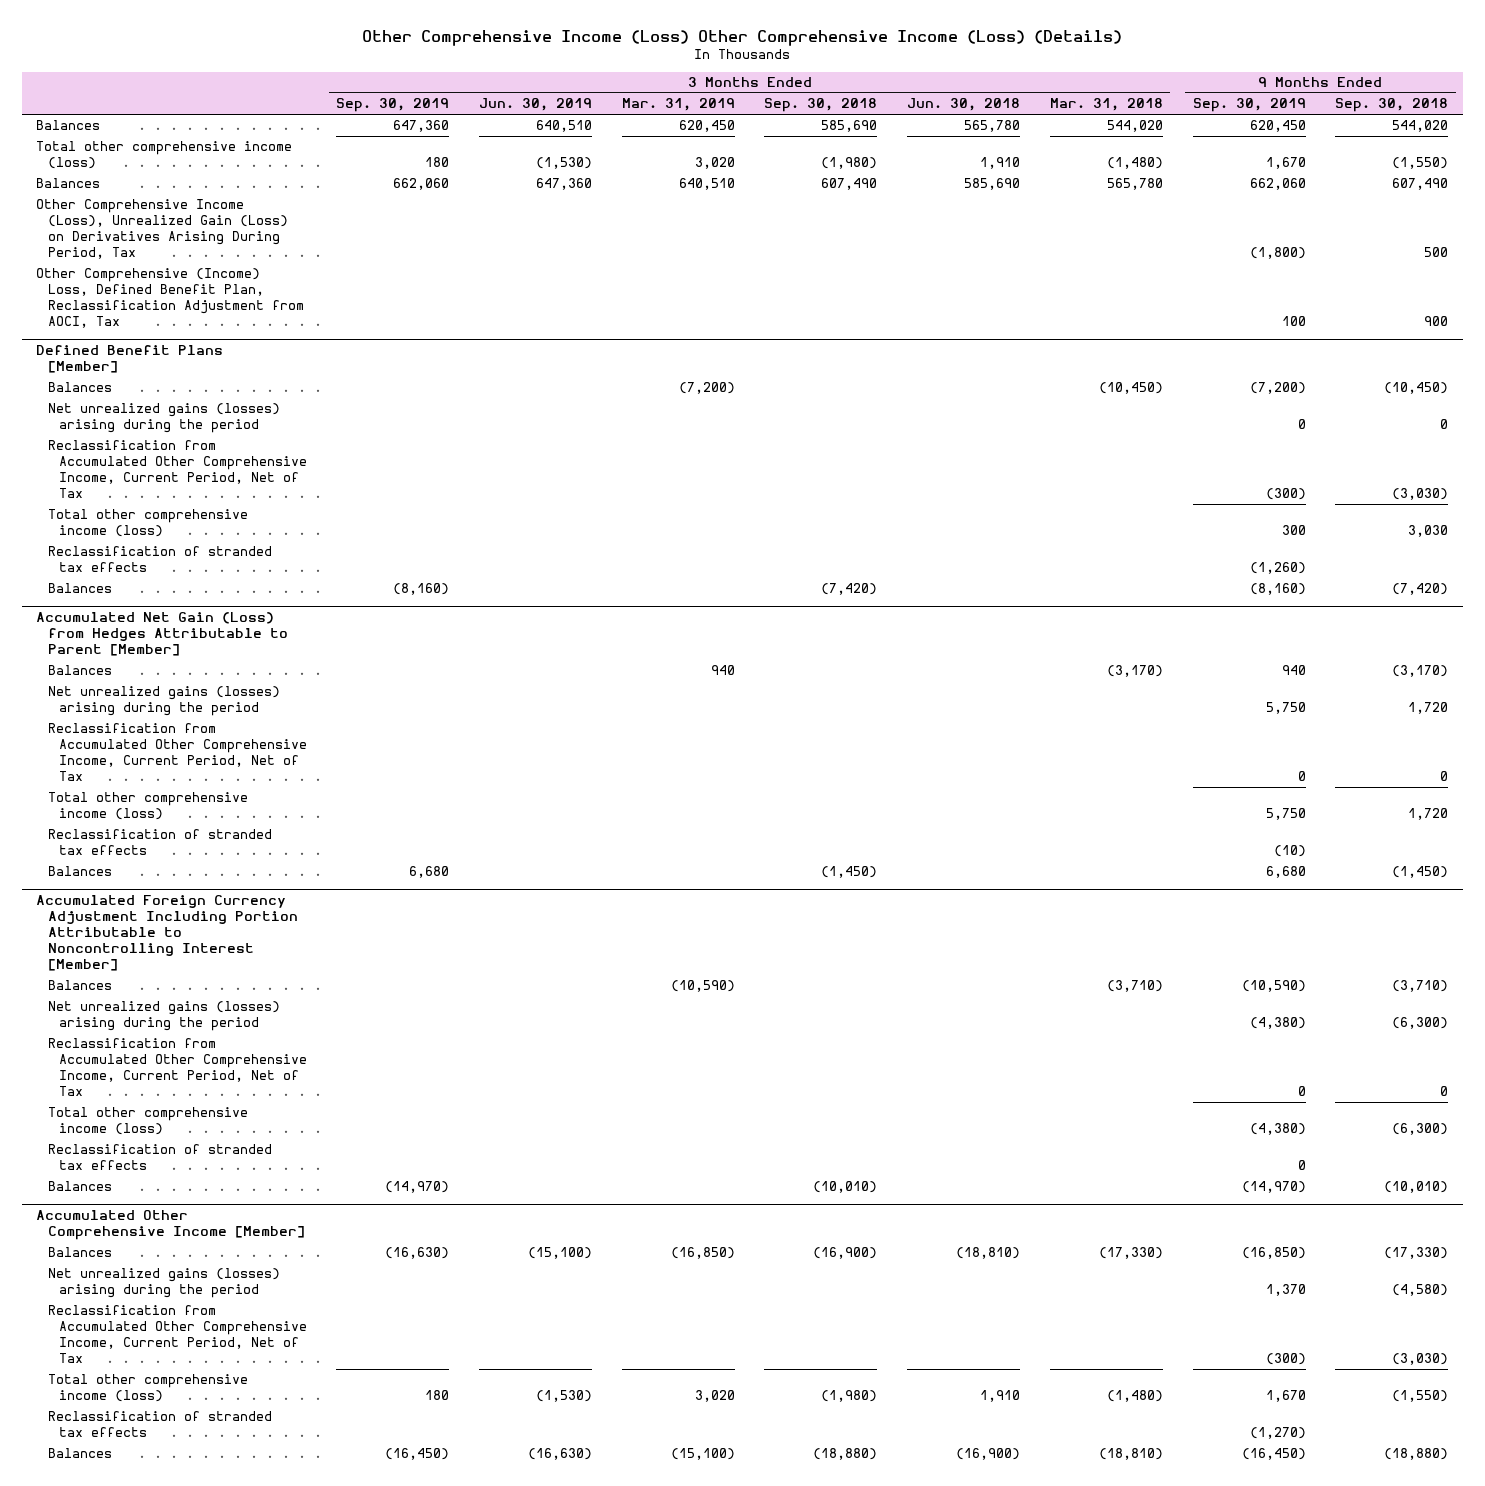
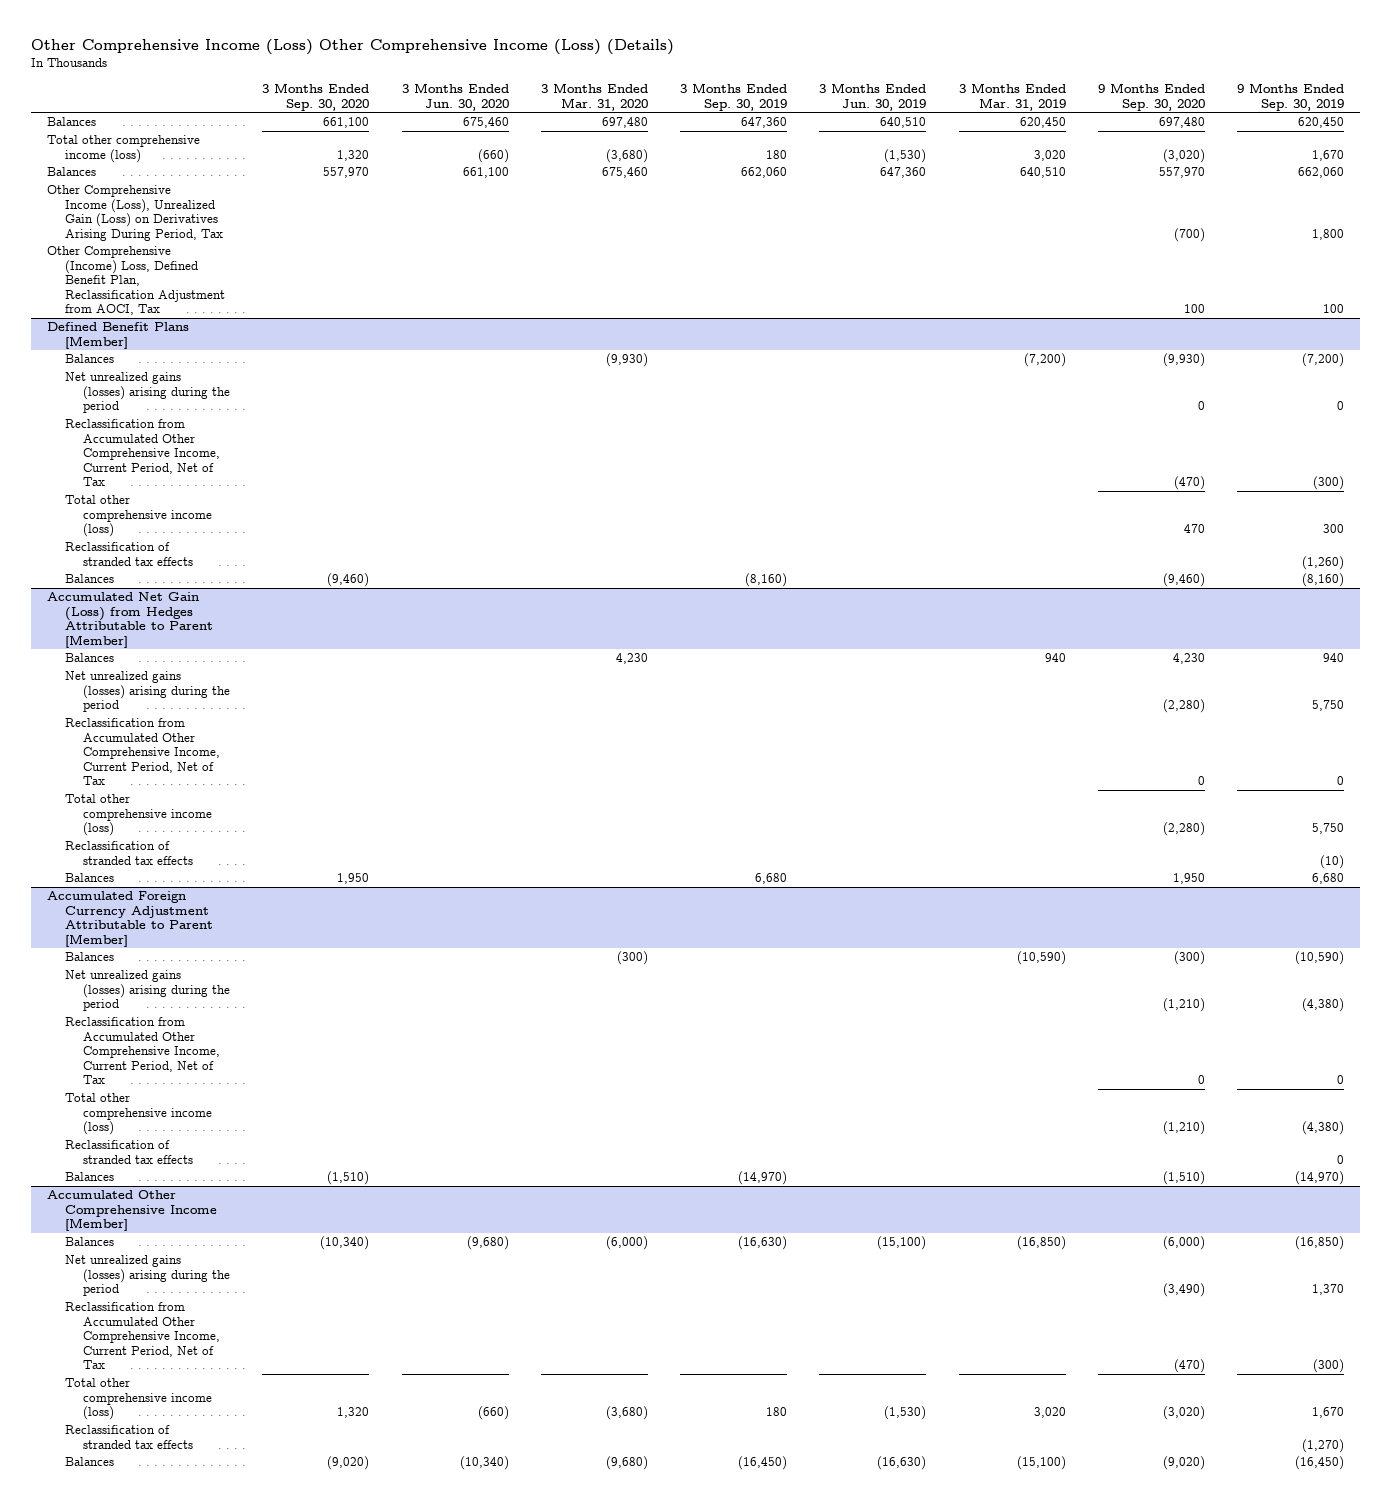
[764,98,878,113] Sep. 30, 2018 -> none
[907,98,1021,112] Jun. 30, 2018 -> none
[1049,98,1163,112] Mar. 31, 2018 -> none
[1335,98,1449,113] Sep. 30, 2018 -> none
none -> [262,82,370,111] 3 Months Ended Sep. 30, 2020
none -> [401,82,509,111] 3 Months Ended Jun. 30, 2020
none -> [540,82,648,111] 3 Months Ended Mar. 31, 2020
none -> [1098,82,1206,111] 9 Months Ended Sep. 30, 2020
[1249,247,1306,260] (1,800) -> [1312,228,1345,240] 1,800
[36,895,298,971] Accumulated Foreign Currency Adjustment Including Portion Attributable to Noncontrolling Interest [Member] -> [47,891,214,947] Accumulated Foreign Currency Adjustment Attributable to Parent [Member]

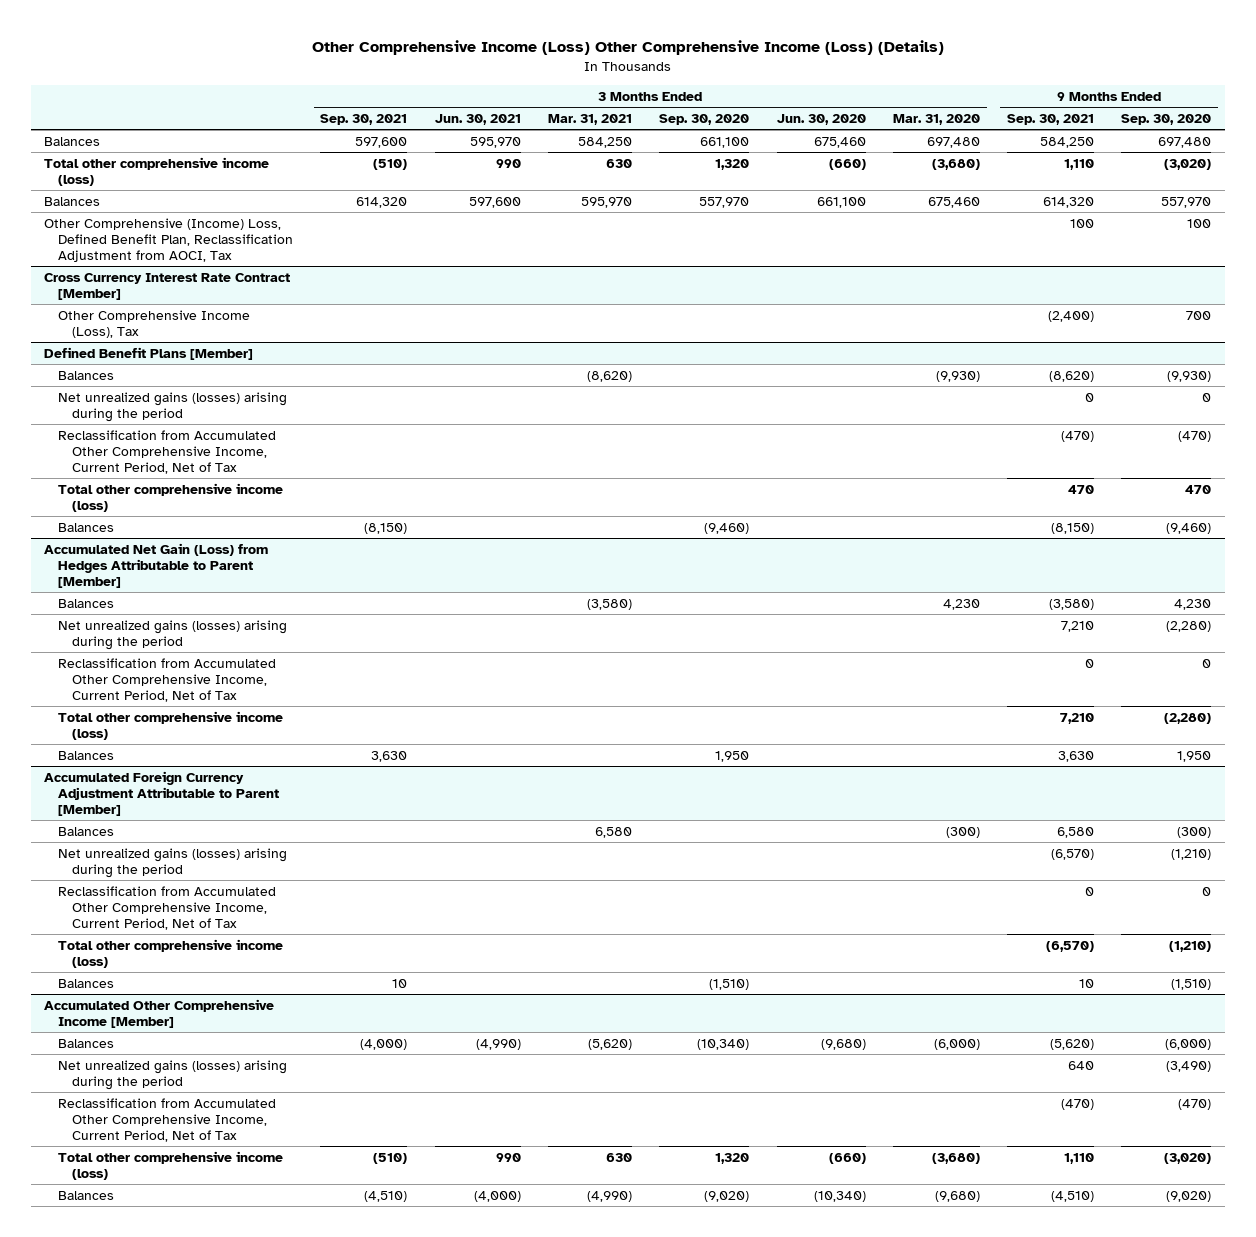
[680,82,788,111] 3 Months Ended Sep. 30, 2019 -> none
[819,82,927,111] 3 Months Ended Jun. 30, 2019 -> none
[958,82,1066,111] 3 Months Ended Mar. 31, 2019 -> none
[1237,82,1345,111] 9 Months Ended Sep. 30, 2019 -> none
none -> [320,114,408,126] Sep. 30, 2021
none -> [434,114,521,126] Jun. 30, 2021
none -> [547,114,632,126] Mar. 31, 2021
none -> [1007,114,1095,126] Sep. 30, 2021
[47,185,224,241] Other Comprehensive Income (Loss), Unrealized Gain (Loss) on Derivatives Arising During Period, Tax -> none
none -> [44,272,291,300] Cross Currency Interest Rate Contract [Member]
none -> [58,309,251,338] Other Comprehensive Income (Loss), Tax
[65,542,193,566] Reclassification of stranded tax effects -> none
[65,841,193,865] Reclassification of stranded tax effects -> none
[65,1140,193,1164] Reclassification of stranded tax effects -> none
[65,1425,193,1449] Reclassification of stranded tax effects -> none

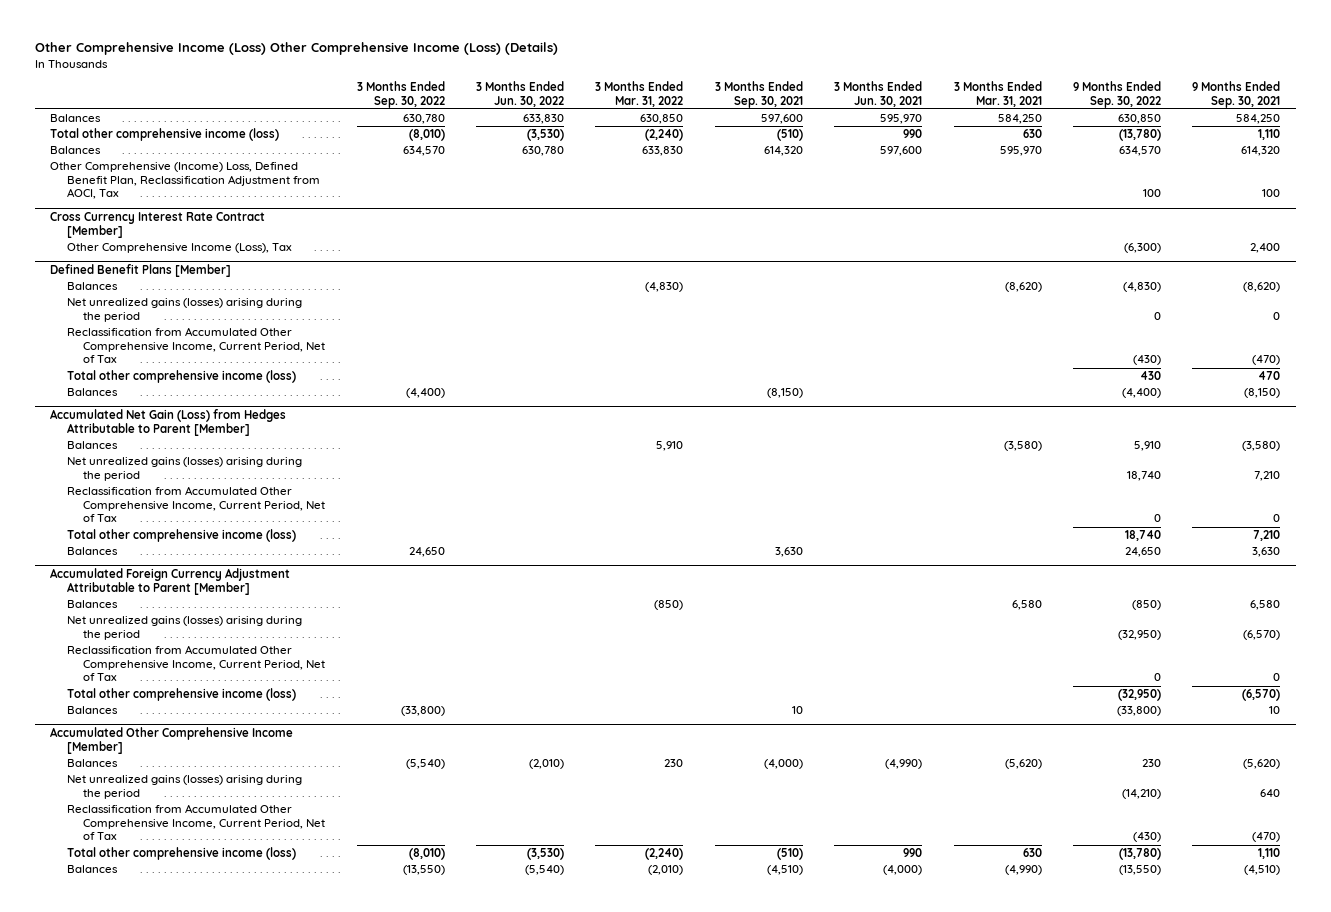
[659,114,750,126] Sep. 30, 2020 -> none
[776,114,866,126] Jun. 30, 2020 -> none
[892,114,980,126] Mar. 31, 2020 -> none
[1121,114,1212,126] Sep. 30, 2020 -> none
none -> [356,81,445,108] 3 Months Ended Sep. 30, 2022
none -> [475,81,564,107] 3 Months Ended Jun. 30, 2022
none -> [595,81,684,107] 3 Months Ended Mar. 31, 2022
none -> [1072,81,1161,108] 9 Months Ended Sep. 30, 2022
[1048,310,1095,322] (2,400) -> [1250,243,1281,254] 2,400

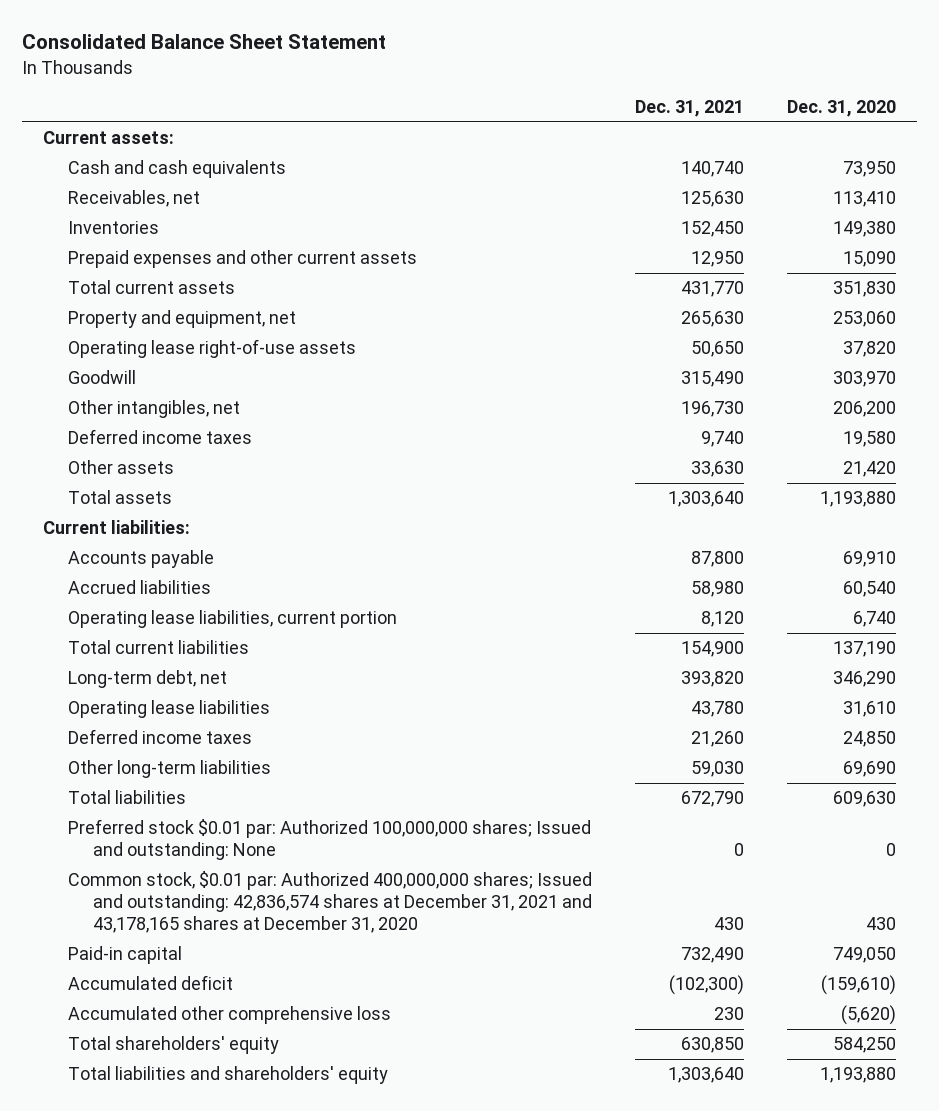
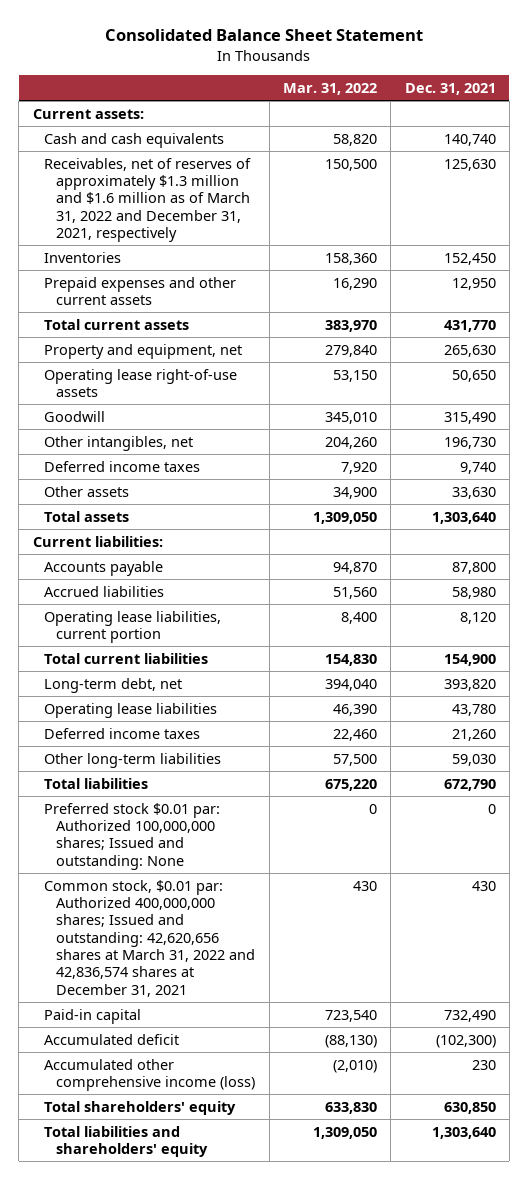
[786,100,896,118] Dec. 31, 2020 -> none
none -> [283,83,378,96] Mar. 31, 2022
[67,190,200,208] Receivables, net -> [44,157,252,242] Receivables, net of reserves of approximately $1.3 million and $1.6 million as of March 31, 2022 and December 31, 2021, respectively
[67,871,592,934] Common stock, $0.01 par: Authorized 400,000,000 shares; Issued and outstanding: 42,836,574 shares at December 31, 2021 and 43,178,165 shares at December 31, 2020 -> [44,879,256,997] Common stock, $0.01 par: Authorized 400,000,000 shares; Issued and outstanding: 42,620,656 shares at March 31, 2022 and 42,836,574 shares at December 31, 2021
[67,1006,391,1025] Accumulated other comprehensive loss -> [44,1058,256,1092] Accumulated other comprehensive income (loss)

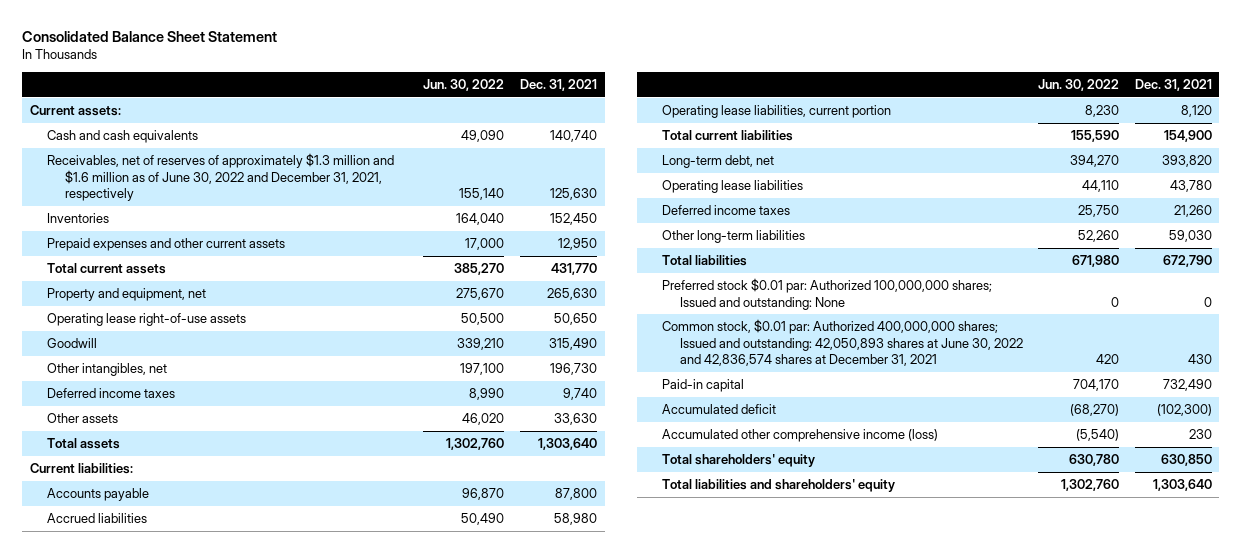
[283,83,378,96] Mar. 31, 2022 -> none
none -> [423,78,505,91] Jun. 30, 2022
[44,157,252,242] Receivables, net of reserves of approximately $1.3 million and $1.6 million as of March 31, 2022 and December 31, 2021, respectively -> [47,153,395,201] Receivables, net of reserves of approximately $1.3 million and $1.6 million as of June 30, 2022 and December 31, 2021, respectively
[44,879,256,997] Common stock, $0.01 par: Authorized 400,000,000 shares; Issued and outstanding: 42,620,656 shares at March 31, 2022 and 42,836,574 shares at December 31, 2021 -> [662,319,1023,366] Common stock, $0.01 par: Authorized 400,000,000 shares; Issued and outstanding: 42,050,893 shares at June 30, 2022 and 42,836,574 shares at December 31, 2021

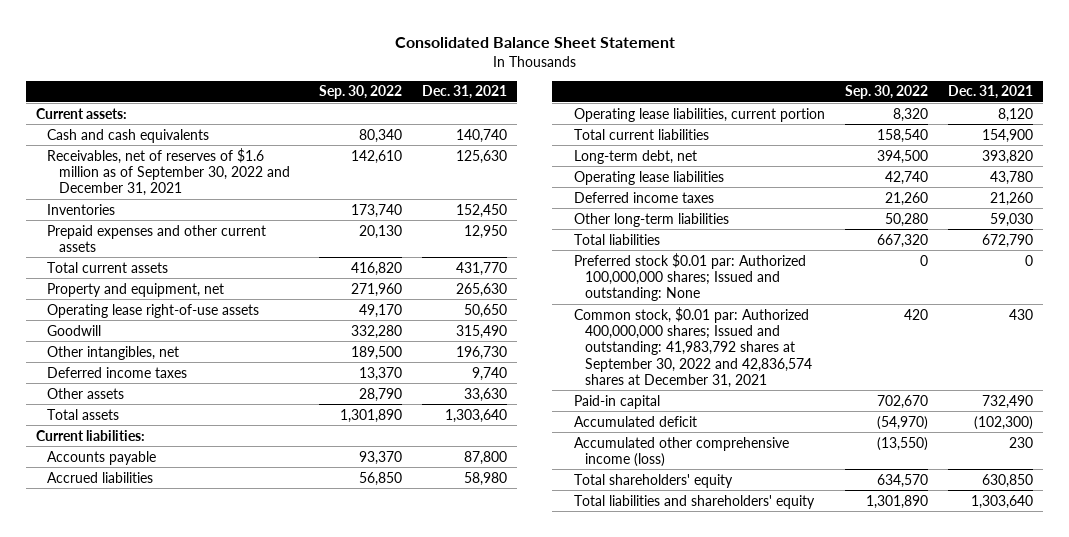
[423,78,505,91] Jun. 30, 2022 -> none
none -> [318,85,402,100] Sep. 30, 2022
[47,153,395,201] Receivables, net of reserves of approximately $1.3 million and $1.6 million as of June 30, 2022 and December 31, 2021, respectively -> [47,147,291,197] Receivables, net of reserves of $1.6 million as of September 30, 2022 and December 31, 2021
[662,319,1023,366] Common stock, $0.01 par: Authorized 400,000,000 shares; Issued and outstanding: 42,050,893 shares at June 30, 2022 and 42,836,574 shares at December 31, 2021 -> [573,306,813,388] Common stock, $0.01 par: Authorized 400,000,000 shares; Issued and outstanding: 41,983,792 shares at September 30, 2022 and 42,836,574 shares at December 31, 2021

